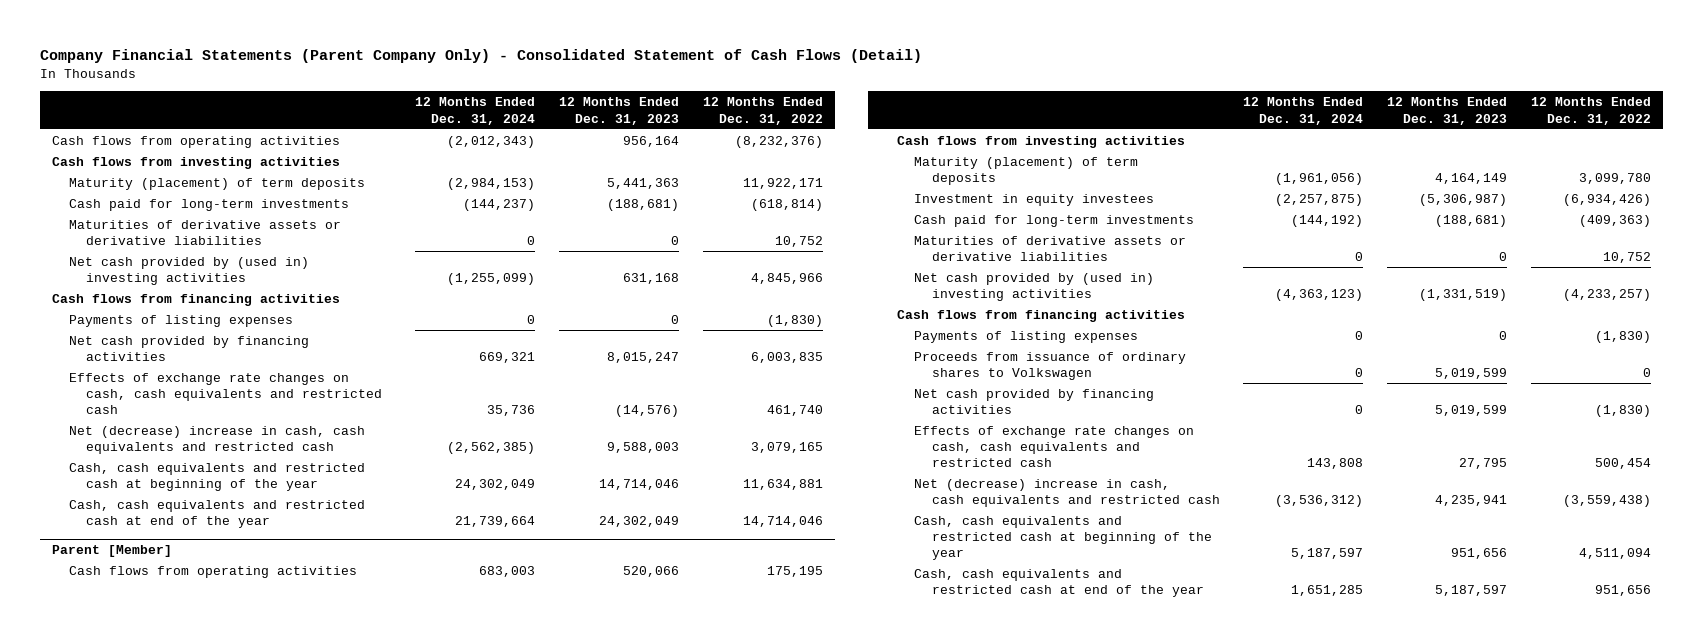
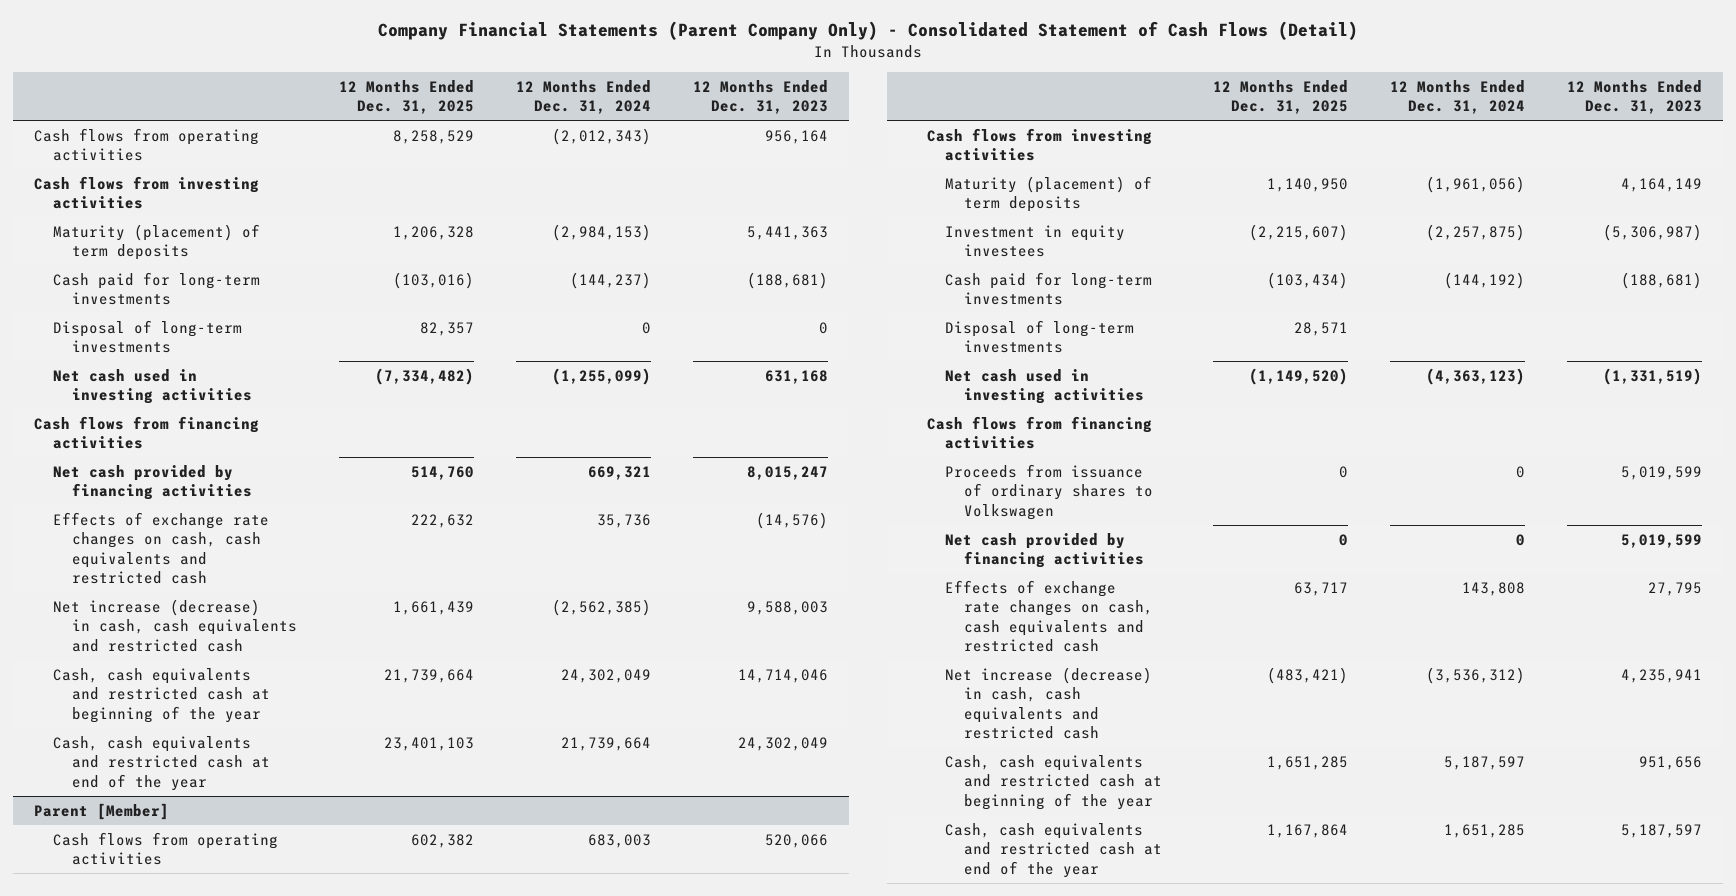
[702,97,823,125] 12 Months Ended Dec. 31, 2022 -> none
none -> [338,79,474,115] 12 Months Ended Dec. 31, 2025
[68,219,341,246] Maturities of derivative assets or derivative liabilities -> none
none -> [52,319,242,354] Disposal of long-term investments
[68,256,309,286] Net cash provided by (used in) investing activities -> [52,368,252,405] Net cash used in investing activities
[68,314,293,327] Payments of listing expenses -> none
[68,425,365,455] Net (decrease) increase in cash, cash equivalents and restricted cash -> [52,598,297,652] Net increase (decrease) in cash, cash equivalents and restricted cash
[914,235,1187,262] Maturities of derivative assets or derivative liabilities -> none
none -> [945,319,1135,354] Disposal of long-term investments
[914,272,1155,302] Net cash provided by (used in) investing activities -> [945,368,1145,405] Net cash used in investing activities
[914,330,1139,343] Payments of listing expenses -> none
[914,478,1220,508] Net (decrease) increase in cash, cash equivalents and restricted cash -> [945,666,1153,740] Net increase (decrease) in cash, cash equivalents and restricted cash

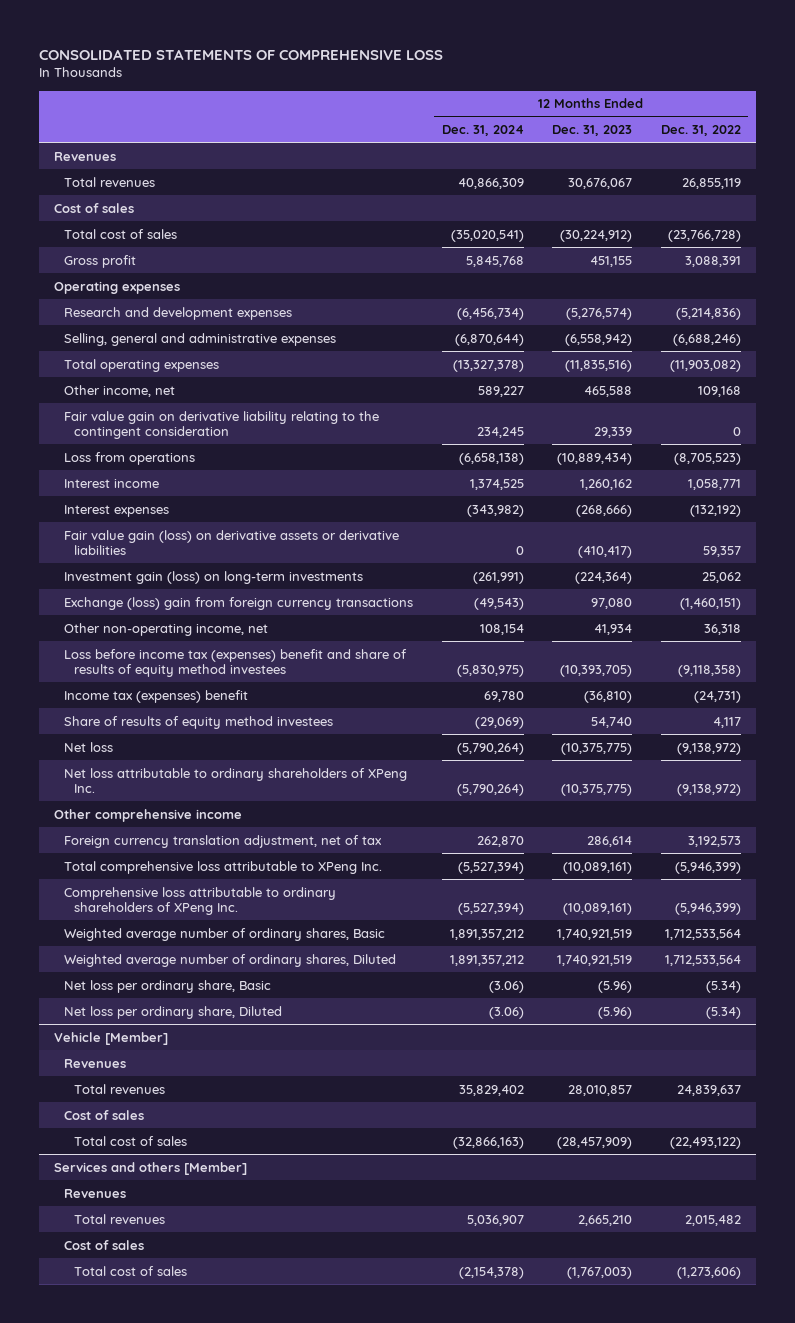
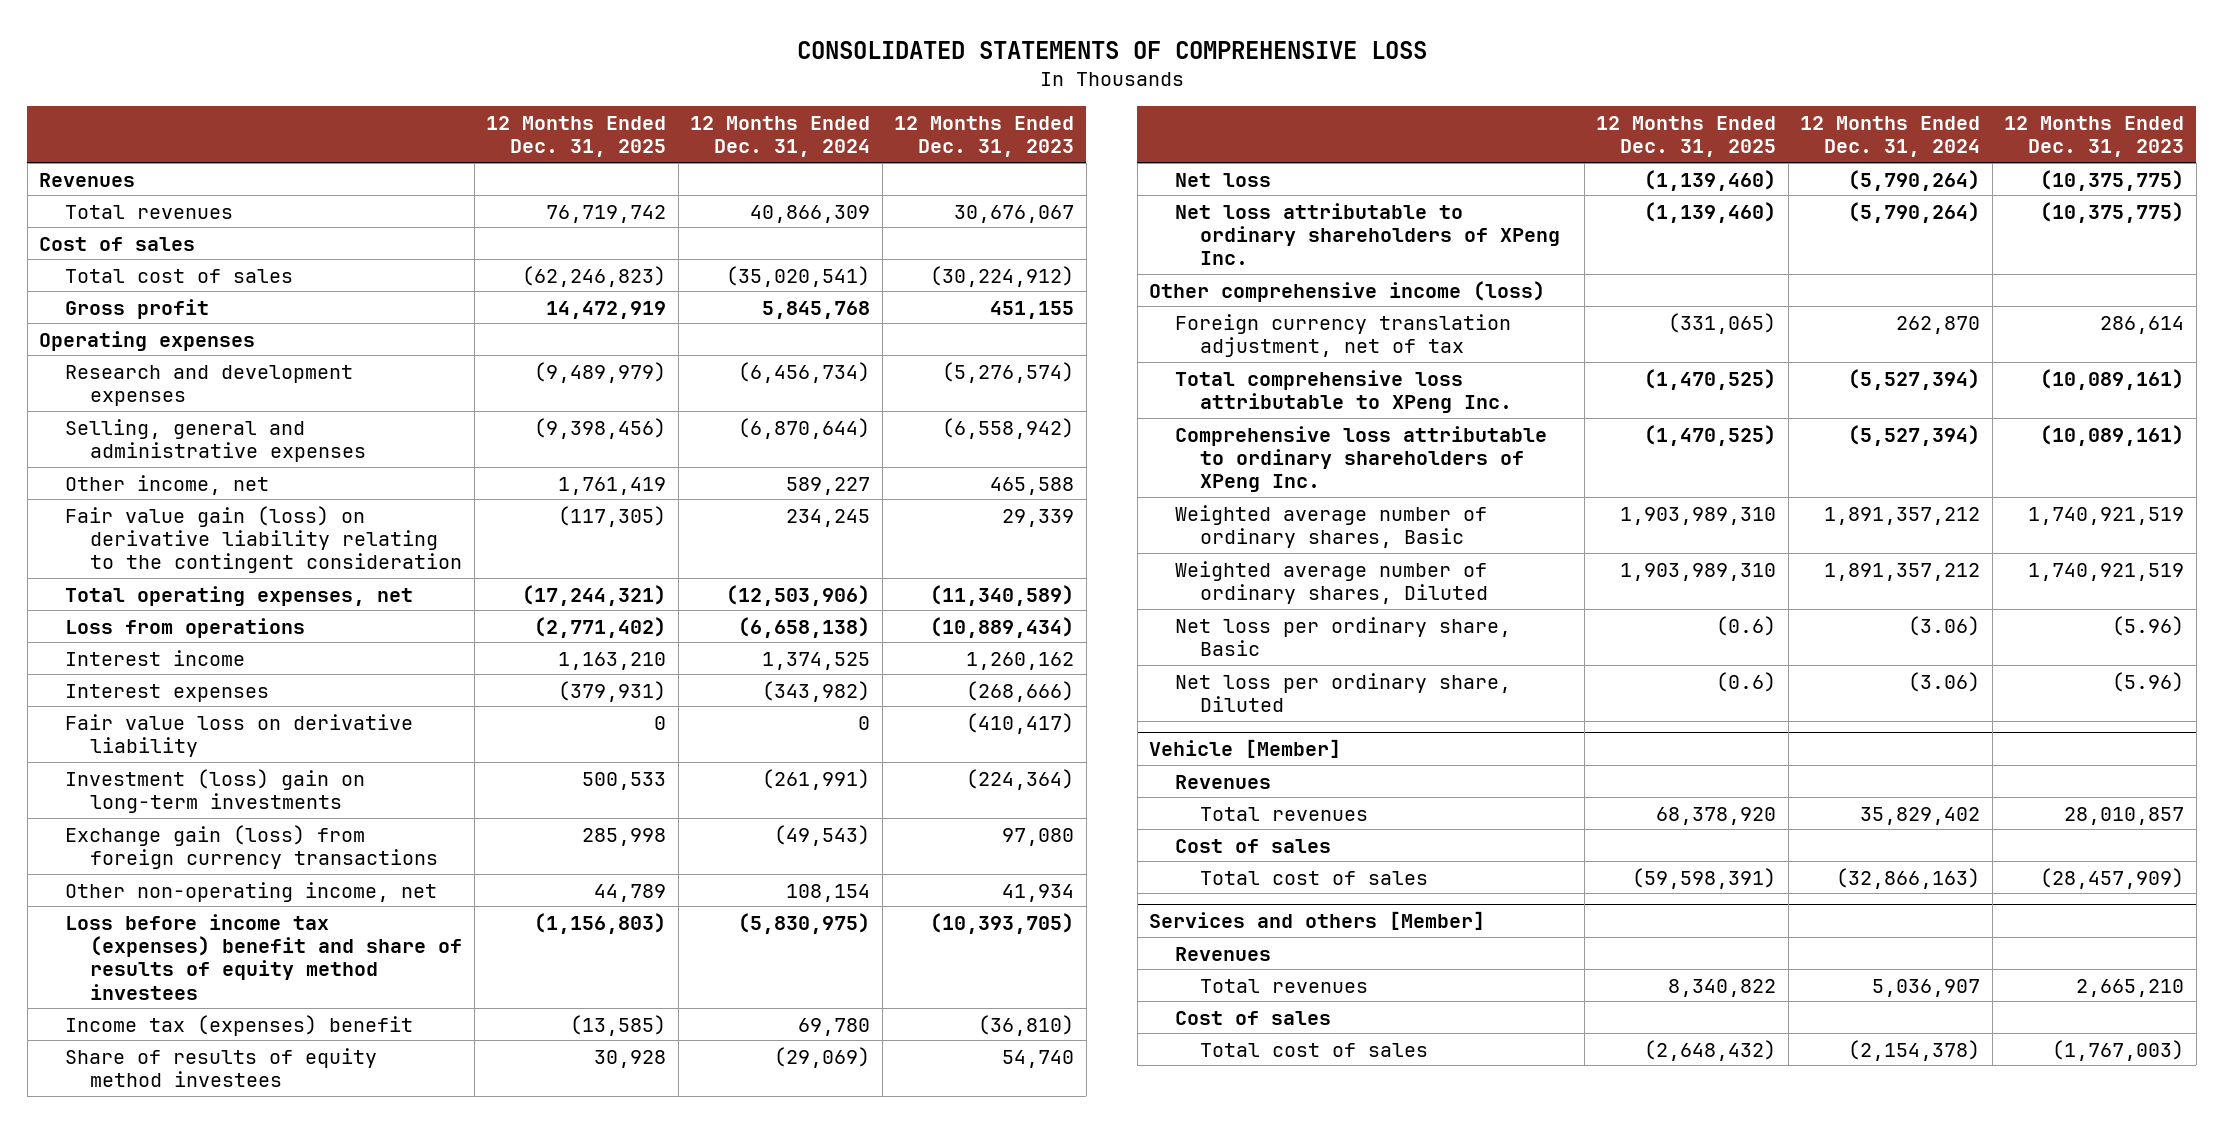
[661,124,742,136] Dec. 31, 2022 -> none
none -> [486,116,667,158] 12 Months Ended Dec. 31, 2025
[63,358,219,372] Total operating expenses -> none
[63,410,379,440] Fair value gain on derivative liability relating to the contingent consideration -> [64,505,463,574] Fair value gain (loss) on derivative liability relating to the contingent consideration
none -> [64,585,413,606] Total operating expenses, net
[63,529,399,556] Fair value gain (loss) on derivative assets or derivative liabilities -> [64,713,413,757] Fair value loss on derivative liability
[63,570,363,584] Investment gain (loss) on long-term investments -> [64,768,365,813] Investment (loss) gain on long-term investments
[63,596,413,610] Exchange (loss) gain from foreign currency transactions -> [64,824,439,869] Exchange gain (loss) from foreign currency transactions
[53,808,242,822] Other comprehensive income -> [1149,280,1546,302] Other comprehensive income (loss)

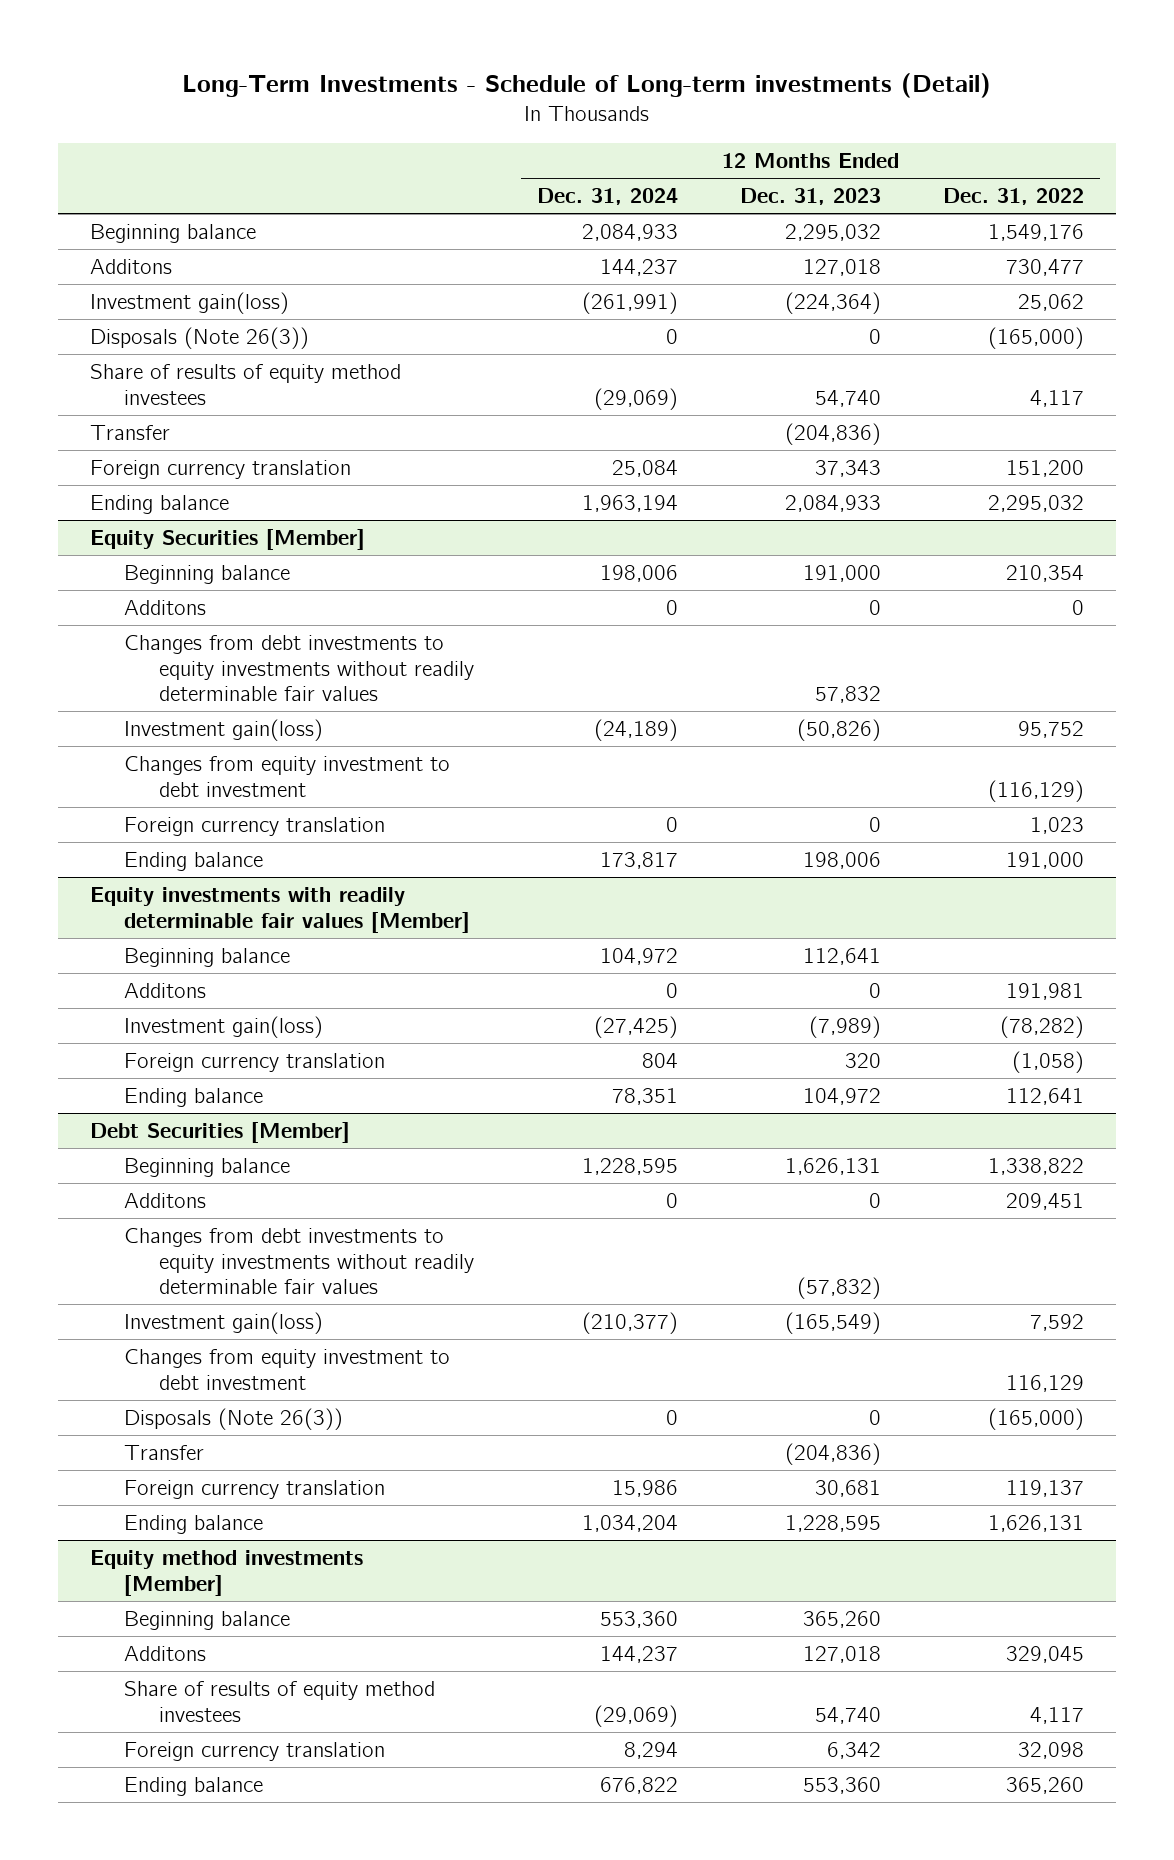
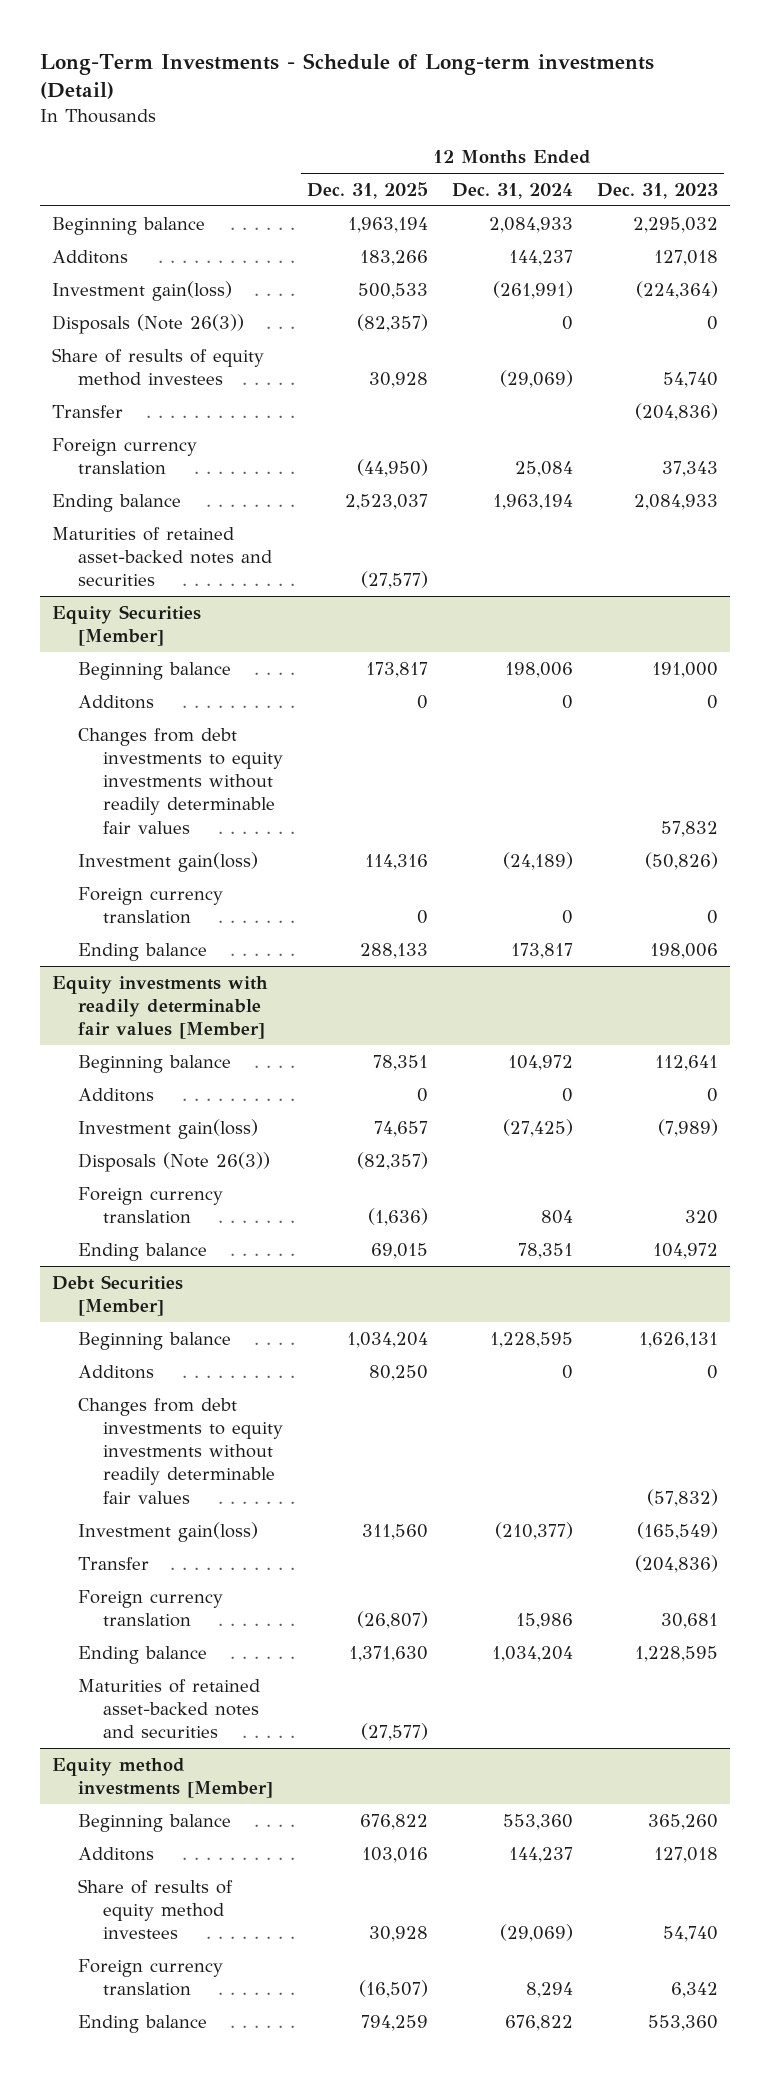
[943,188,1085,206] Dec. 31, 2022 -> none
none -> [307,181,429,199] Dec. 31, 2025
none -> [52,526,272,587] Maturities of retained asset-backed notes and securities
[124,756,451,797] Changes from equity investment to debt investment -> none
none -> [77,1151,270,1172] Disposals (Note 26(3))
[124,1349,451,1390] Changes from equity investment to debt investment -> none
[124,1408,344,1431] Disposals (Note 26(3)) -> none
none -> [77,1678,260,1739] Maturities of retained asset-backed notes and securities

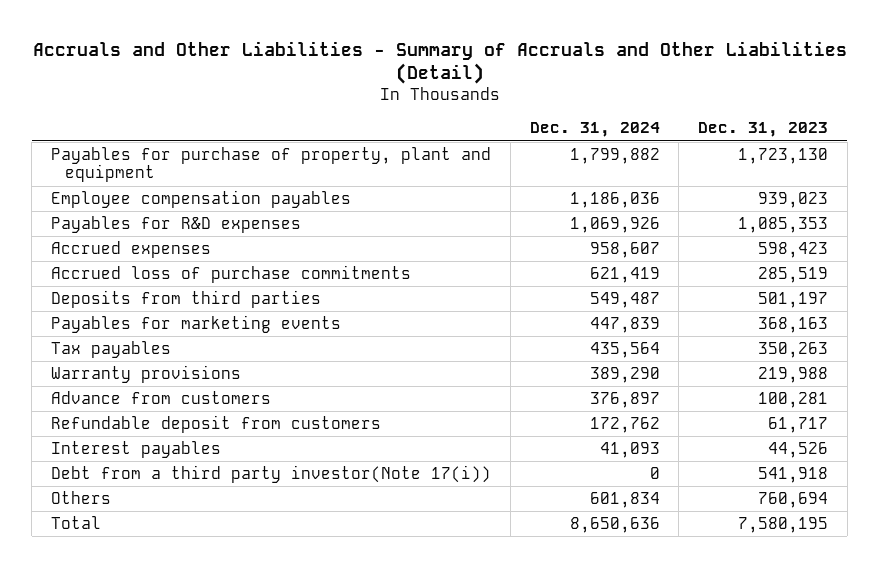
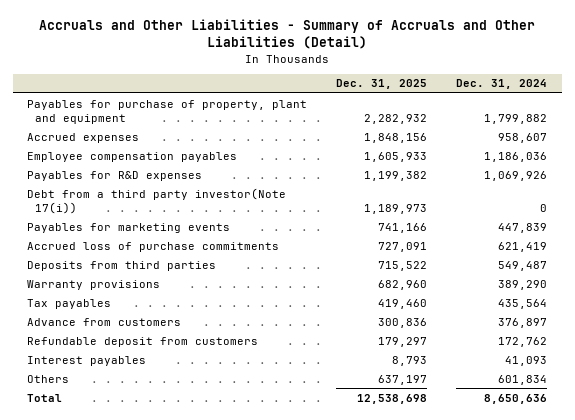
[698,122,829,138] Dec. 31, 2023 -> none
none -> [336,79,428,90] Dec. 31, 2025
[51,241,212,259] Accrued expenses -> [27,132,140,143] Accrued expenses
[51,465,492,484] Debt from a third party investor(Note 17(i)) -> [27,187,287,214] Debt from a third party investor(Note 17(i))
[51,315,342,334] Payables for marketing events -> [27,222,231,233] Payables for marketing events
[51,341,172,359] Tax payables -> [27,298,112,309] Tax payables

